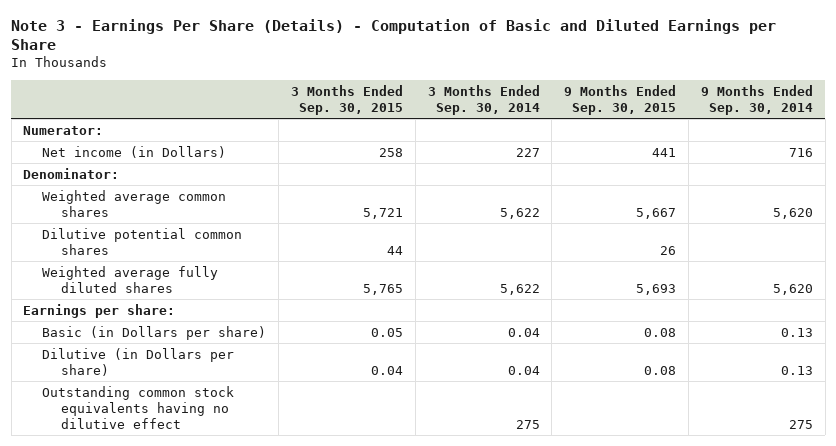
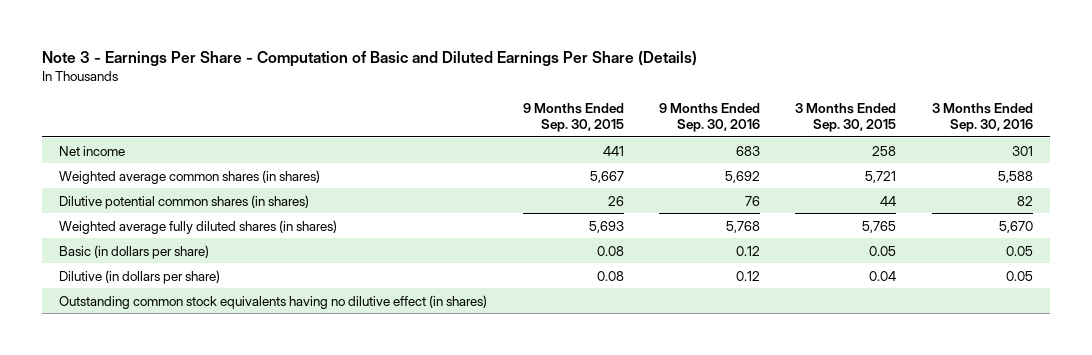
[11,18,777,51] Note 3 - Earnings Per Share (Details) - Computation of Basic and Diluted Earnings per Share -> [41,50,697,67] Note 3 - Earnings Per Share - Computation of Basic and Diluted Earnings Per Share (Details)
[427,84,540,115] 3 Months Ended Sep. 30, 2014 -> none
[700,84,813,115] 9 Months Ended Sep. 30, 2014 -> none
none -> [659,102,761,132] 9 Months Ended Sep. 30, 2016
none -> [931,102,1033,132] 3 Months Ended Sep. 30, 2016
[23,125,104,135] Numerator: -> none
[23,167,120,179] Denominator: -> none
[23,303,176,318] Earnings per share: -> none
[42,145,227,158] Net income (in Dollars) -> [59,145,126,156] Net income
[42,189,227,217] Weighted average common shares -> [59,169,321,184] Weighted average common shares (in shares)
[42,227,243,255] Dilutive potential common shares -> [59,194,310,209] Dilutive potential common shares (in shares)
[42,265,219,293] Weighted average fully diluted shares -> [59,219,338,234] Weighted average fully diluted shares (in shares)
[42,325,267,340] Basic (in Dollars per share) -> [59,244,210,259] Basic (in dollars per share)
[42,347,235,376] Dilutive (in Dollars per share) -> [59,269,221,284] Dilutive (in dollars per share)
[42,385,235,429] Outstanding common stock equivalents having no dilutive effect -> [59,294,488,309] Outstanding common stock equivalents having no dilutive effect (in shares)

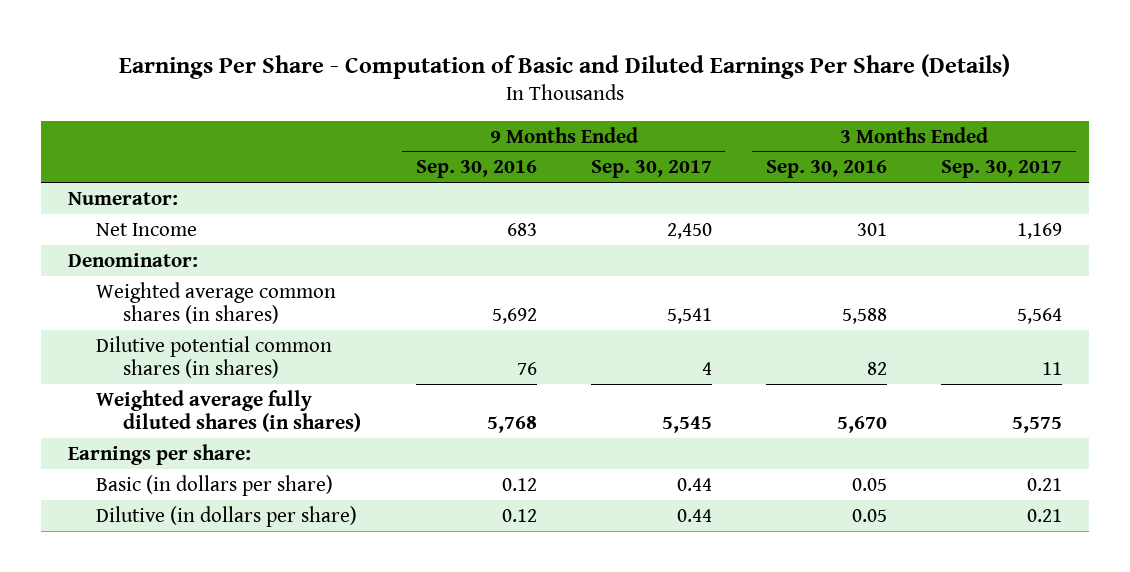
[41,50,697,67] Note 3 - Earnings Per Share - Computation of Basic and Diluted Earnings Per Share (Details) -> [119,53,1011,79] Earnings Per Share - Computation of Basic and Diluted Earnings Per Share (Details)
[522,102,624,132] 9 Months Ended Sep. 30, 2015 -> none
[795,102,897,132] 3 Months Ended Sep. 30, 2015 -> none
none -> [590,160,712,179] Sep. 30, 2017
none -> [941,160,1063,179] Sep. 30, 2017
none -> [67,191,178,205] Numerator:
[59,145,126,156] Net income -> [95,222,197,236] Net Income
none -> [67,252,198,267] Denominator:
none -> [67,443,251,465] Earnings per share:
[59,294,488,309] Outstanding common stock equivalents having no dilutive effect (in shares) -> none

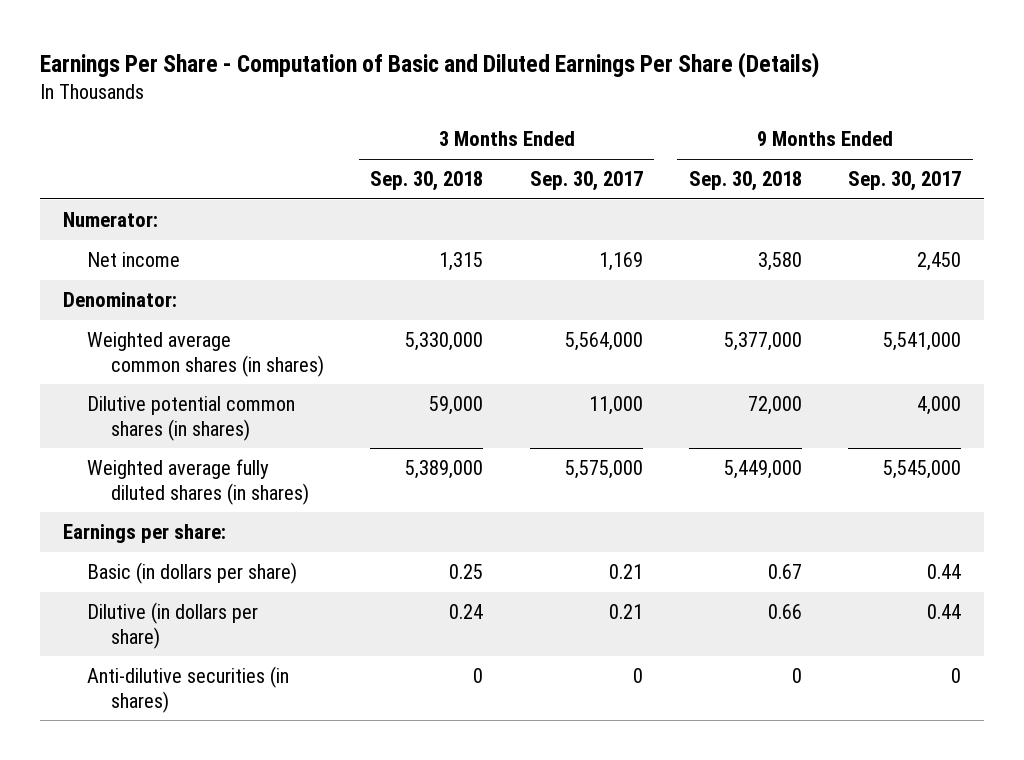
[415,160,537,179] Sep. 30, 2016 -> none
[766,160,888,179] Sep. 30, 2016 -> none
none -> [370,171,484,192] Sep. 30, 2018
none -> [688,171,802,192] Sep. 30, 2018
[95,222,197,236] Net Income -> [87,252,181,268] Net income
[666,308,712,325] 5,541 -> [883,332,962,352] 5,541,000
[1017,308,1063,325] 5,564 -> [564,332,643,352] 5,564,000
[701,362,712,376] 4 -> [917,396,962,416] 4,000
[1042,362,1063,376] 11 -> [588,396,643,416] 11,000
[661,416,712,434] 5,545 -> [883,460,962,480] 5,545,000
[1012,416,1063,434] 5,575 -> [564,460,643,480] 5,575,000
none -> [87,666,290,713] Anti-dilutive securities (in shares)

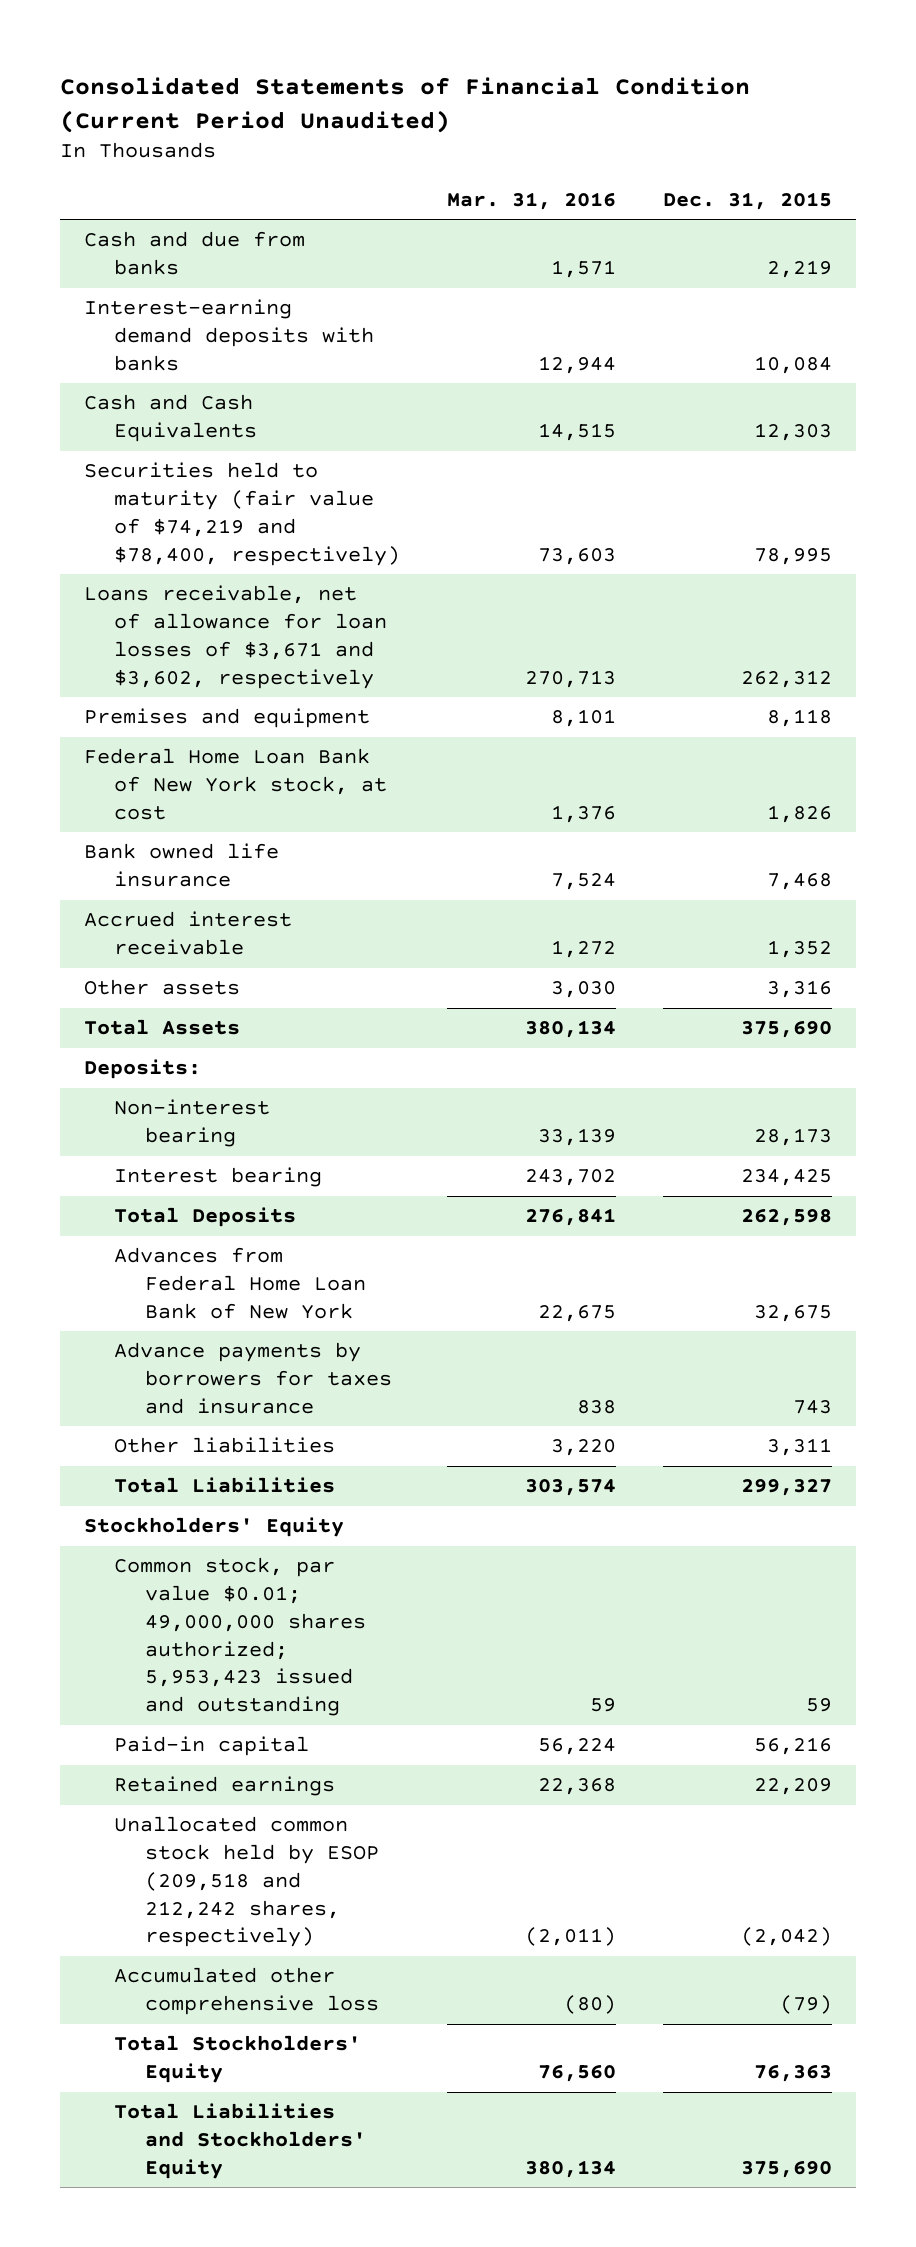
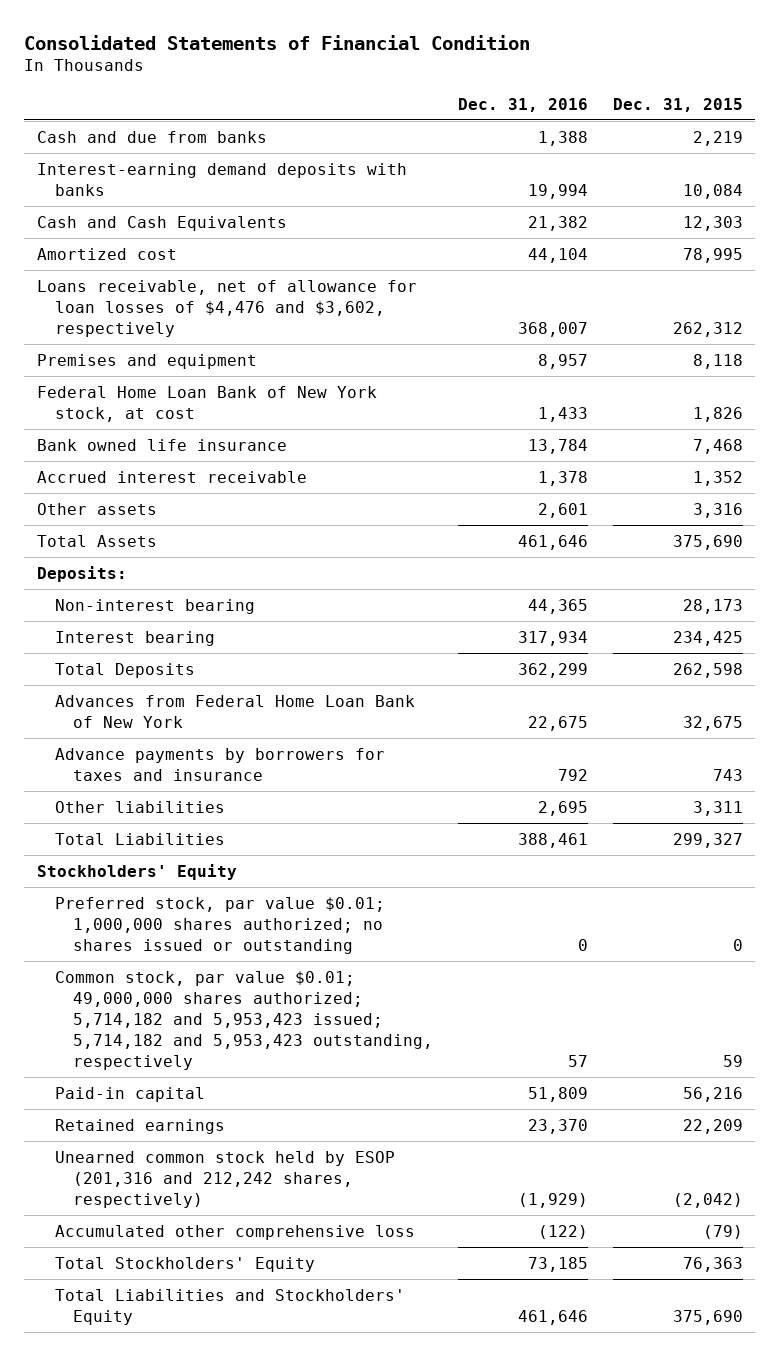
[60,76,751,133] Consolidated Statements of Financial Condition (Current Period Unaudited) -> [24,34,531,50] Consolidated Statements of Financial Condition
[447,191,617,210] Mar. 31, 2016 -> none
none -> [457,97,588,112] Dec. 31, 2016
[83,462,401,566] Securities held to maturity (fair value of $74,219 and $78,400, respectively) -> [37,248,178,261] Amortized cost
[83,585,388,689] Loans receivable, net of allowance for loan losses of $3,671 and $3,602, respectively -> [37,280,418,337] Loans receivable, net of allowance for loan losses of $4,476 and $3,602, respectively
none -> [54,897,385,954] Preferred stock, par value $0.01; 1,000,000 shares authorized; no shares issued or outstanding
[114,1557,366,1717] Common stock, par value $0.01; 49,000,000 shares authorized; 5,953,423 issued and outstanding -> [54,971,433,1070] Common stock, par value $0.01; 49,000,000 shares authorized; 5,714,182 and 5,953,423 issued; 5,714,182 and 5,953,423 outstanding, respectively
[114,1816,379,1948] Unallocated common stock held by ESOP (209,518 and 212,242 shares, respectively) -> [54,1151,395,1208] Unearned common stock held by ESOP (201,316 and 212,242 shares, respectively)

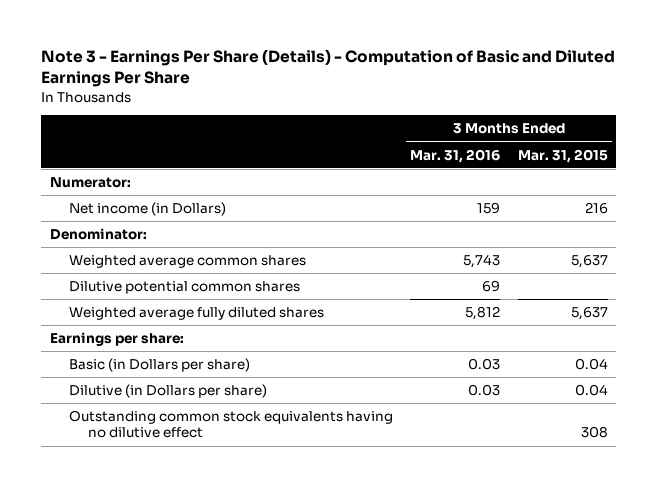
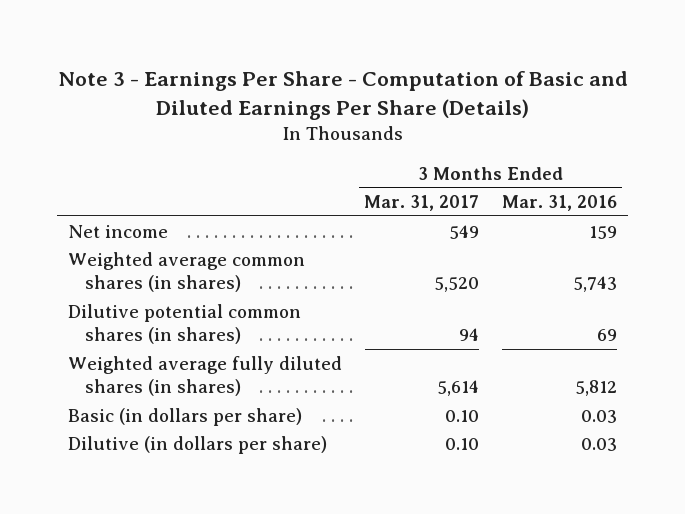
[40,49,615,88] Note 3 - Earnings Per Share (Details) - Computation of Basic and Diluted Earnings Per Share -> [57,70,628,121] Note 3 - Earnings Per Share - Computation of Basic and Diluted Earnings Per Share (Details)
[517,148,608,163] Mar. 31, 2015 -> none
none -> [364,195,480,212] Mar. 31, 2017
[49,177,131,189] Numerator: -> none
[49,228,147,241] Denominator: -> none
[49,332,184,347] Earnings per share: -> none
[68,410,393,439] Outstanding common stock equivalents having no dilutive effect -> none
[68,202,226,217] Net income (in Dollars) -> [68,224,169,238] Net income
[68,255,306,269] Weighted average common shares -> [68,251,306,292] Weighted average common shares (in shares)
[68,281,300,295] Dilutive potential common shares -> [68,303,302,344] Dilutive potential common shares (in shares)
[68,307,324,321] Weighted average fully diluted shares -> [68,355,343,396] Weighted average fully diluted shares (in shares)
[68,358,250,373] Basic (in Dollars per share) -> [68,407,303,426] Basic (in dollars per share)
[68,384,267,399] Dilutive (in Dollars per share) -> [68,435,328,454] Dilutive (in dollars per share)

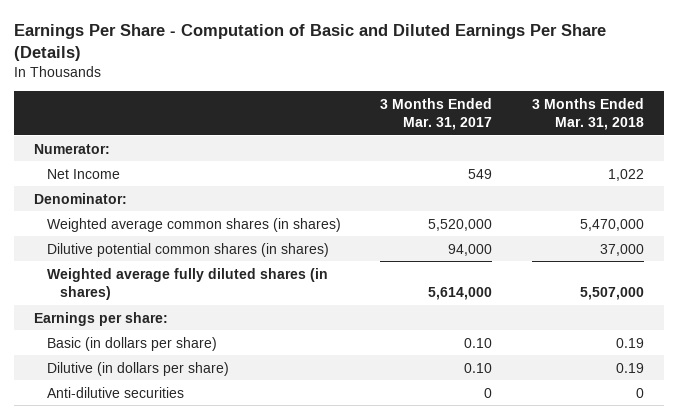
[57,70,628,121] Note 3 - Earnings Per Share - Computation of Basic and Diluted Earnings Per Share (Details) -> [13,23,606,61] Earnings Per Share - Computation of Basic and Diluted Earnings Per Share (Details)
[501,195,617,212] Mar. 31, 2016 -> none
none -> [531,97,644,131] 3 Months Ended Mar. 31, 2018
none -> [33,143,110,154] Numerator:
[68,224,169,238] Net income -> [46,168,120,179] Net Income
none -> [33,192,127,204] Denominator:
[434,276,480,292] 5,520 -> [428,218,493,231] 5,520,000
[459,327,480,341] 94 -> [448,243,493,256] 94,000
[437,379,480,396] 5,614 -> [428,286,493,300] 5,614,000
none -> [33,311,168,326] Earnings per share:
none -> [46,386,184,398] Anti-dilutive securities

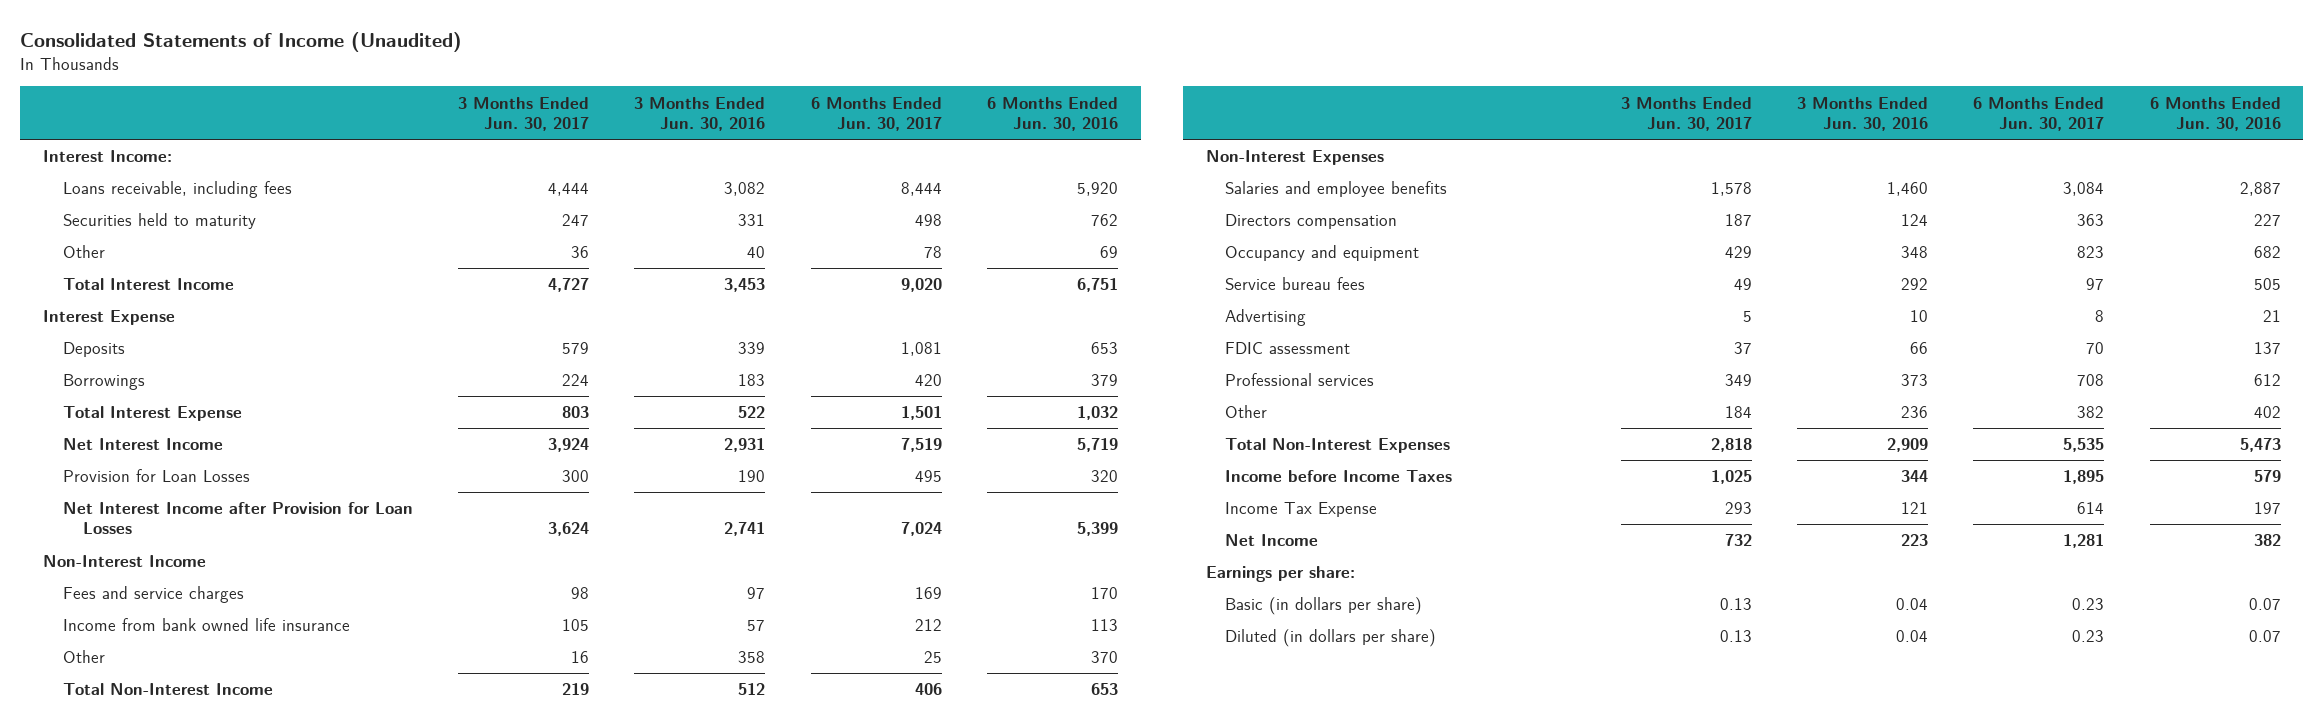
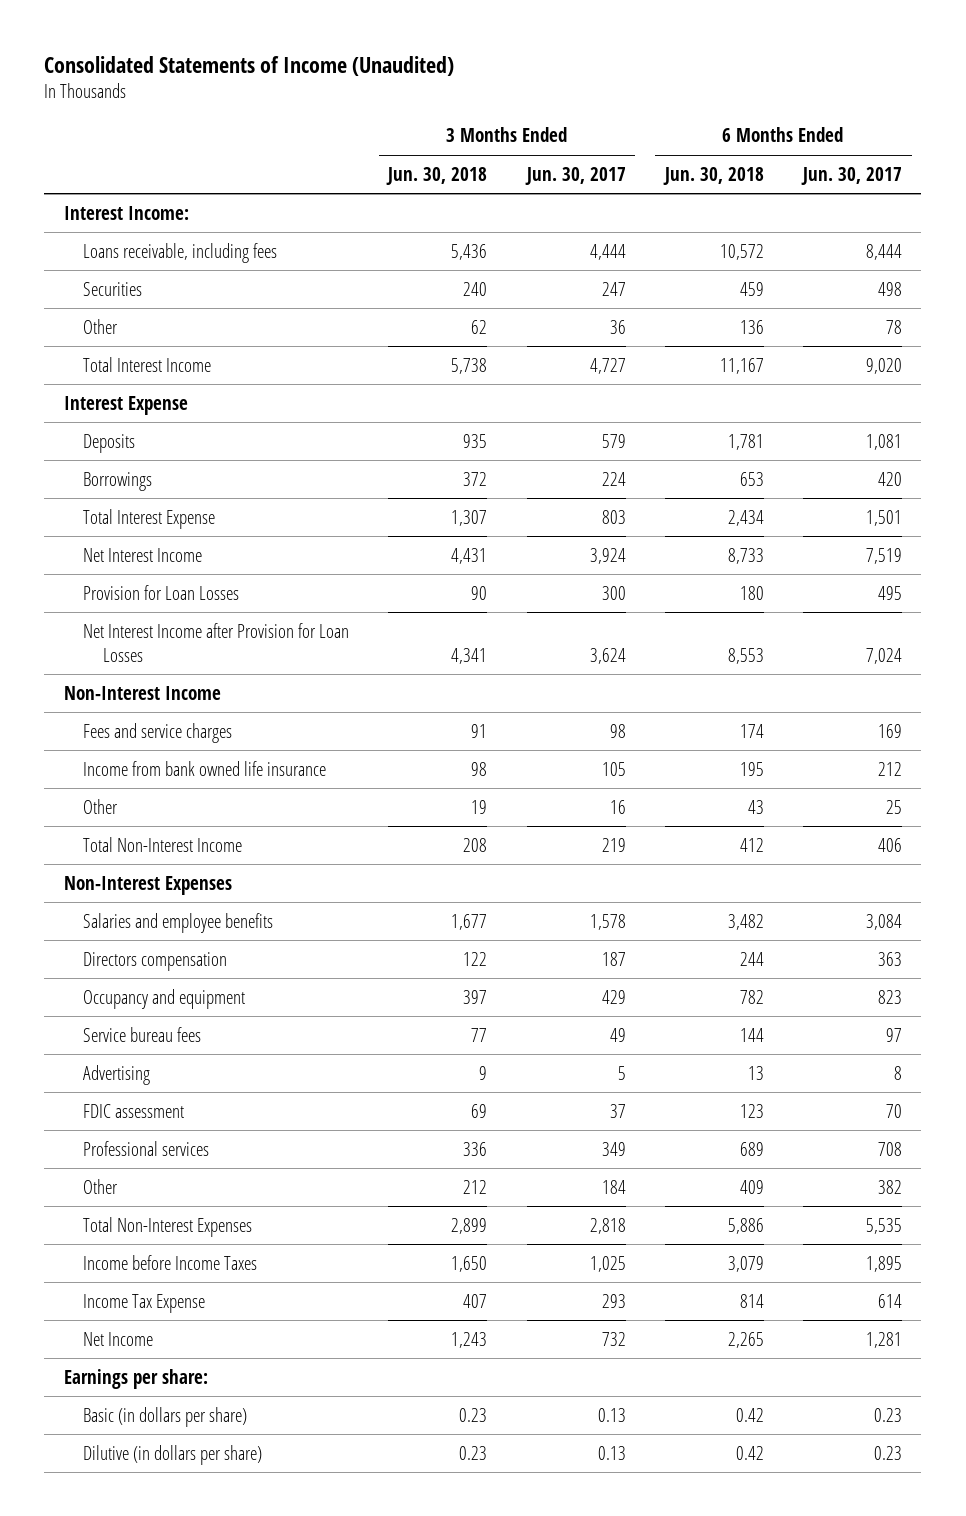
[634,96,766,131] 3 Months Ended Jun. 30, 2016 -> none
[986,96,1118,131] 6 Months Ended Jun. 30, 2016 -> none
none -> [386,166,488,185] Jun. 30, 2018
none -> [662,166,764,185] Jun. 30, 2018
[62,213,256,230] Securities held to maturity -> [83,281,143,296] Securities
[1225,629,1437,648] Diluted (in dollars per share) -> [83,1444,263,1465] Dilutive (in dollars per share)

